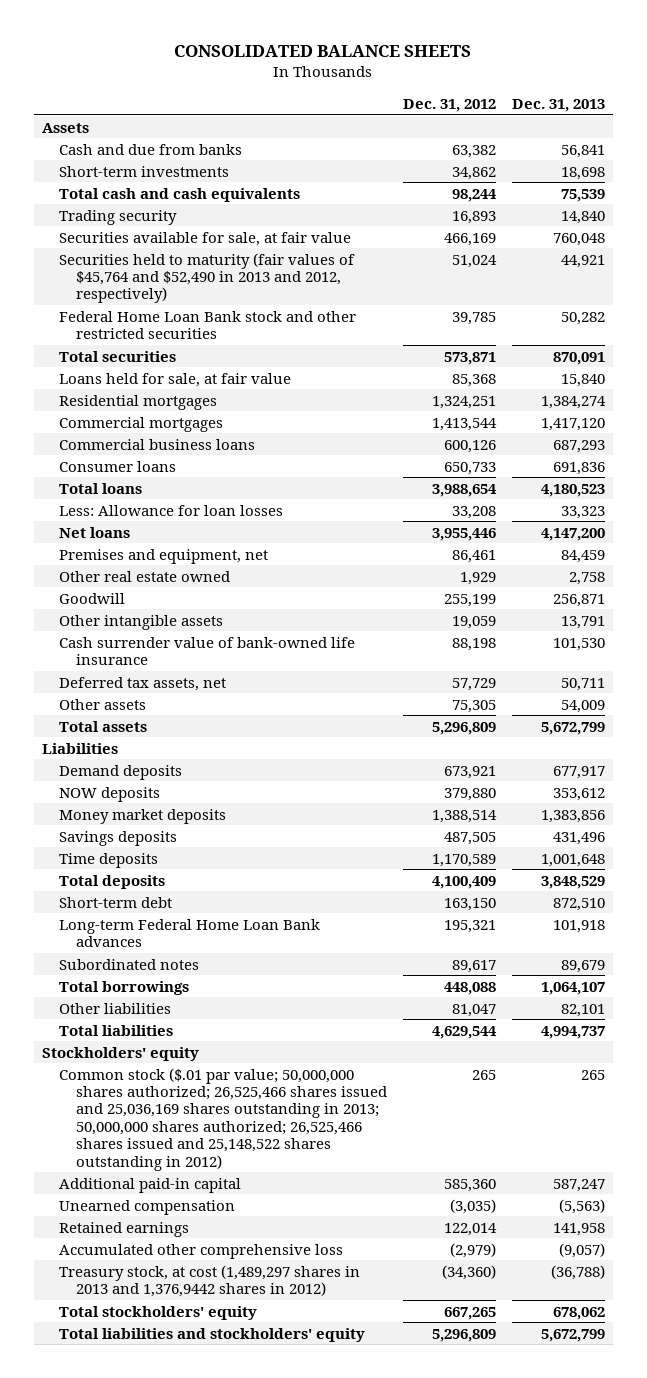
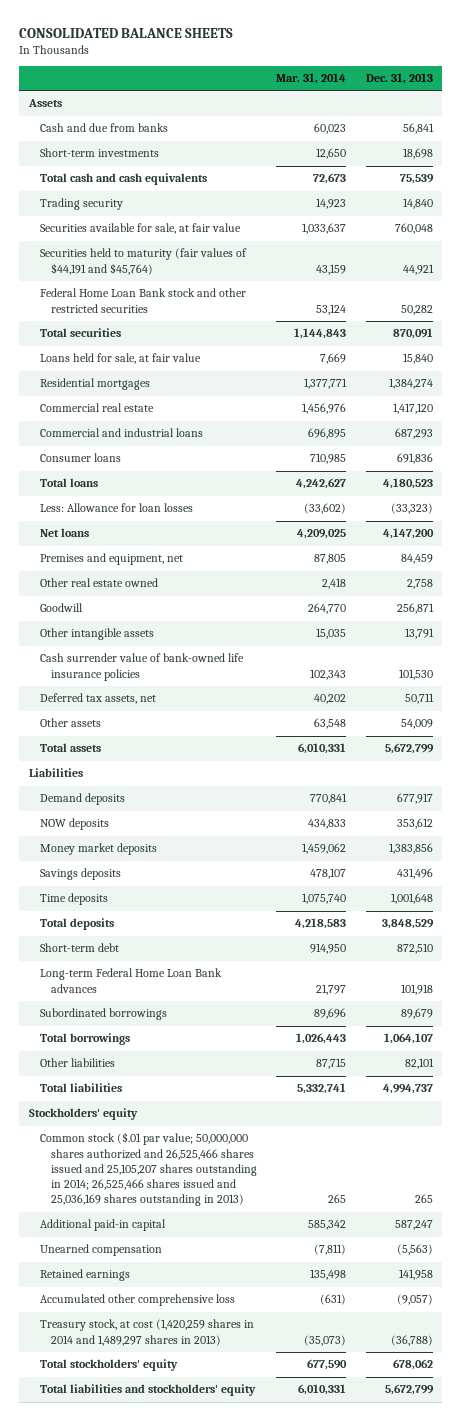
[403,98,497,112] Dec. 31, 2012 -> none
none -> [276,73,347,85] Mar. 31, 2014
[59,252,356,304] Securities held to maturity (fair values of $45,764 and $52,490 in 2013 and 2012, respectively) -> [39,248,247,275] Securities held to maturity (fair values of $44,191 and $45,764)
[59,416,224,432] Commercial mortgages -> [39,403,154,413] Commercial real estate
[59,438,256,450] Commercial business loans -> [39,428,203,438] Commercial and industrial loans
[561,505,606,519] 33,323 -> [390,503,433,515] (33,323)
[59,636,356,665] Cash surrender value of bank-owned life insurance -> [39,653,244,681] Cash surrender value of bank-owned life insurance policies
[59,958,200,970] Subordinated notes -> [39,1008,167,1021] Subordinated borrowings
[59,1067,388,1171] Common stock ($.01 par value; 50,000,000 shares authorized; 26,525,466 shares issued and 25,036,169 shares outstanding in 2013; 50,000,000 shares authorized; 26,525,466 shares issued and 25,148,522 shares outstanding in 2012) -> [39,1132,258,1207] Common stock ($.01 par value; 50,000,000 shares authorized and 26,525,466 shares issued and 25,105,207 shares outstanding in 2014; 26,525,466 shares issued and 25,036,169 shares outstanding in 2013)
[59,1264,361,1297] Treasury stock, at cost (1,489,297 shares in 2013 and 1,376,9442 shares in 2012) -> [39,1319,254,1346] Treasury stock, at cost (1,420,259 shares in 2014 and 1,489,297 shares in 2013)

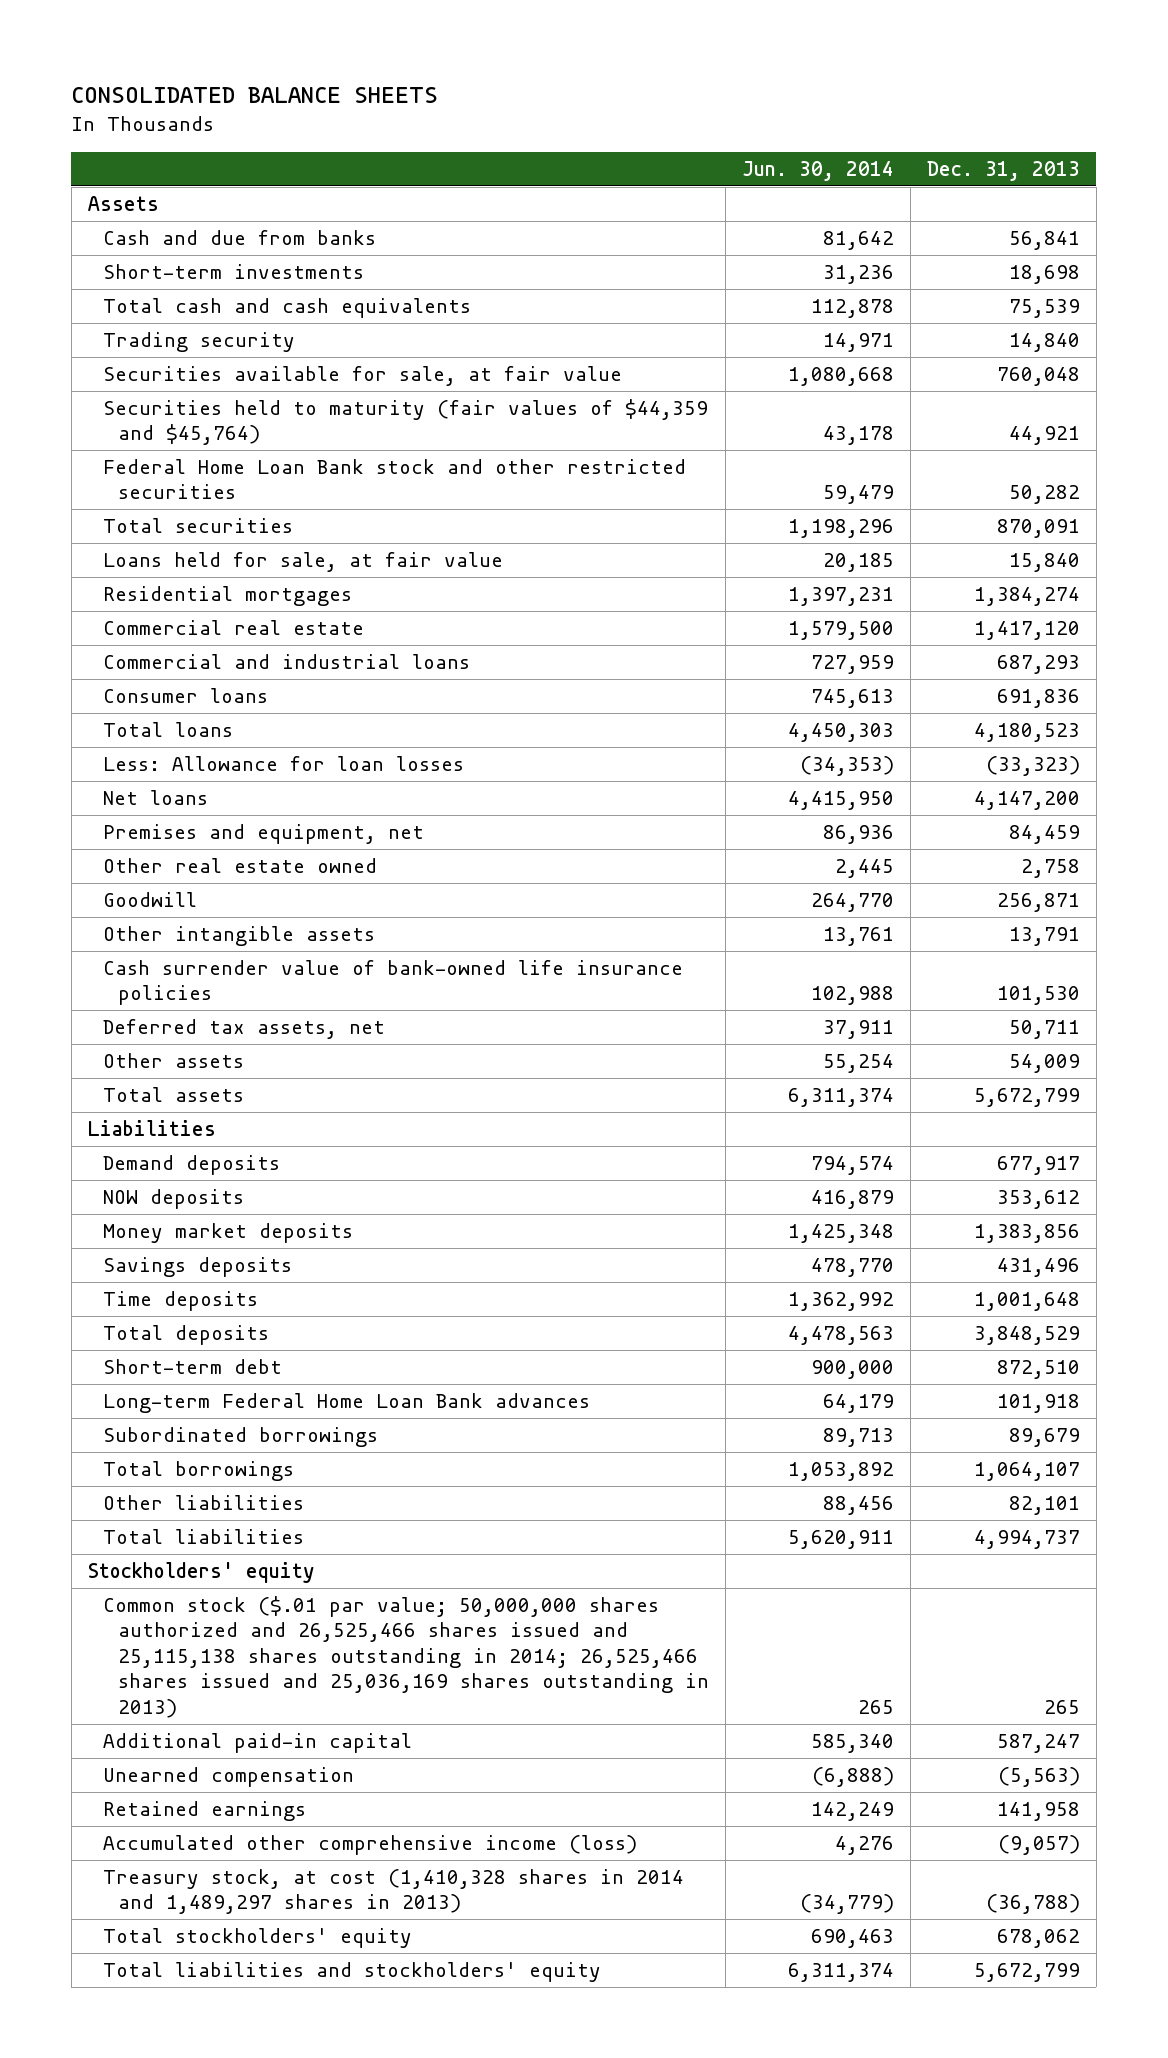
[276,73,347,85] Mar. 31, 2014 -> none
none -> [741,160,894,181] Jun. 30, 2014
[39,248,247,275] Securities held to maturity (fair values of $44,191 and $45,764) -> [102,399,708,446] Securities held to maturity (fair values of $44,359 and $45,764)
[39,1132,258,1207] Common stock ($.01 par value; 50,000,000 shares authorized and 26,525,466 shares issued and 25,105,207 shares outstanding in 2014; 26,525,466 shares issued and 25,036,169 shares outstanding in 2013) -> [102,1596,709,1718] Common stock ($.01 par value; 50,000,000 shares authorized and 26,525,466 shares issued and 25,115,138 shares outstanding in 2014; 26,525,466 shares issued and 25,036,169 shares outstanding in 2013)
[39,1294,235,1307] Accumulated other comprehensive loss -> [102,1835,637,1856] Accumulated other comprehensive income (loss)
[39,1319,254,1346] Treasury stock, at cost (1,420,259 shares in 2014 and 1,489,297 shares in 2013) -> [102,1869,684,1915] Treasury stock, at cost (1,410,328 shares in 2014 and 1,489,297 shares in 2013)

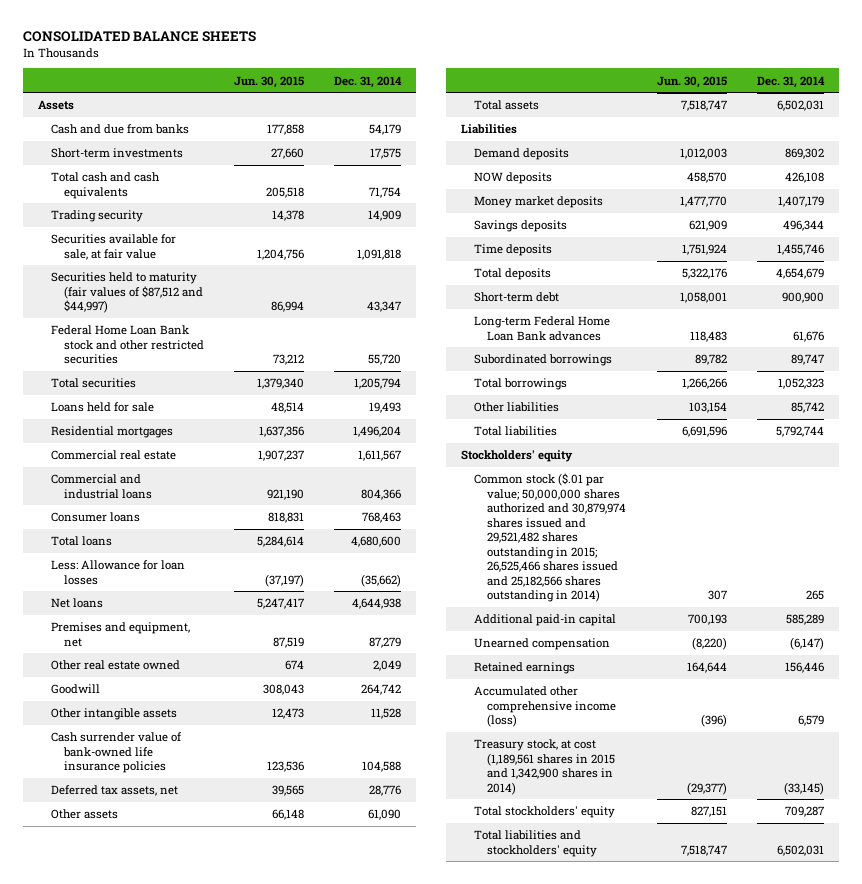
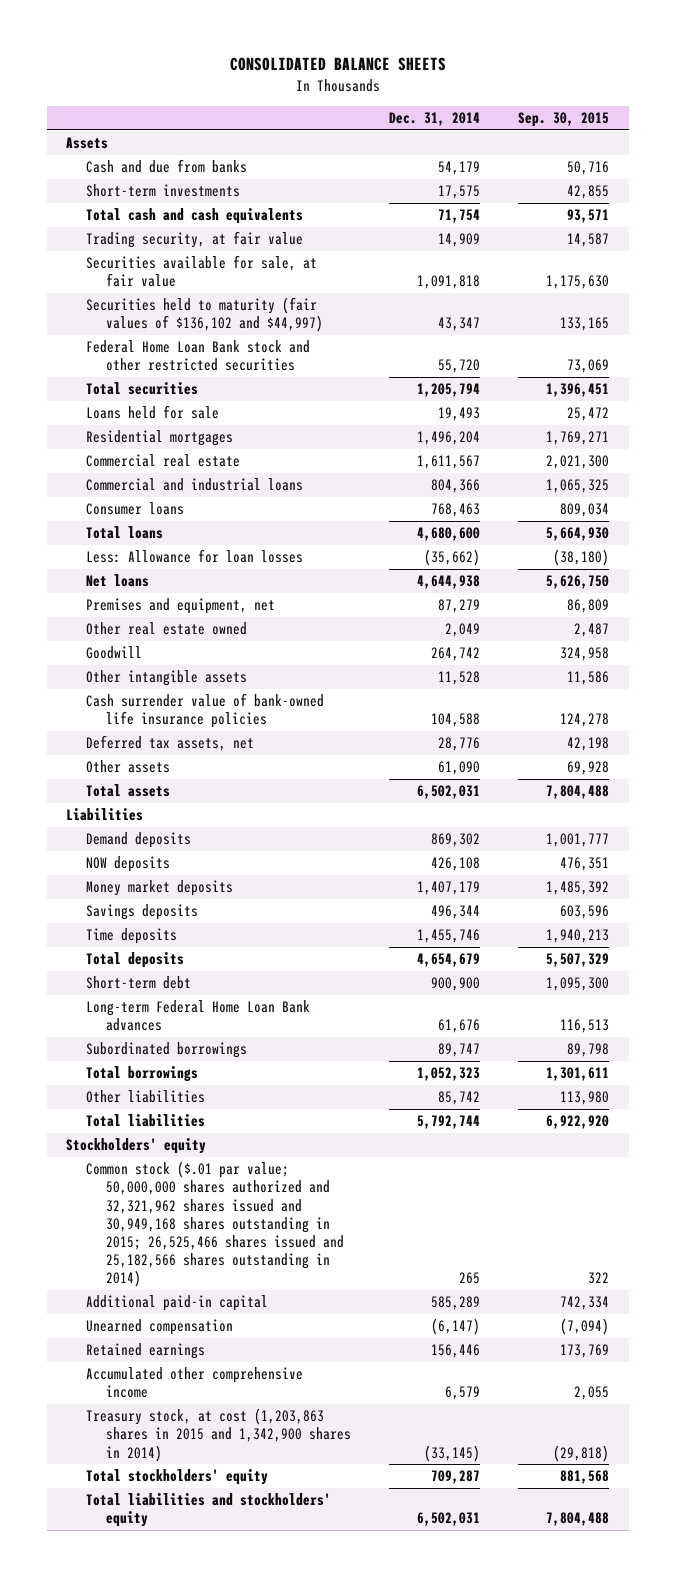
[234,75,305,88] Jun. 30, 2015 -> none
none -> [518,111,610,127] Sep. 30, 2015
[51,210,144,223] Trading security -> [85,231,303,249] Trading security, at fair value
[51,272,204,314] Securities held to maturity (fair values of $87,512 and $44,997) -> [85,297,323,333] Securities held to maturity (fair values of $136,102 and $44,997)
[474,473,627,603] Common stock ($.01 par value; 50,000,000 shares authorized and 30,879,974 shares issued and 29,521,482 shares outstanding in 2015; 26,525,466 shares issued and 25,182,566 shares outstanding in 2014) -> [85,1161,344,1288] Common stock ($.01 par value; 50,000,000 shares authorized and 32,321,962 shares issued and 30,949,168 shares outstanding in 2015; 26,525,466 shares issued and 25,182,566 shares outstanding in 2014)
[474,686,617,728] Accumulated other comprehensive income (loss) -> [85,1367,303,1399] Accumulated other comprehensive income
[474,739,616,795] Treasury stock, at cost (1,189,561 shares in 2015 and 1,342,900 shares in 2014) -> [85,1408,351,1462] Treasury stock, at cost (1,203,863 shares in 2015 and 1,342,900 shares in 2014)

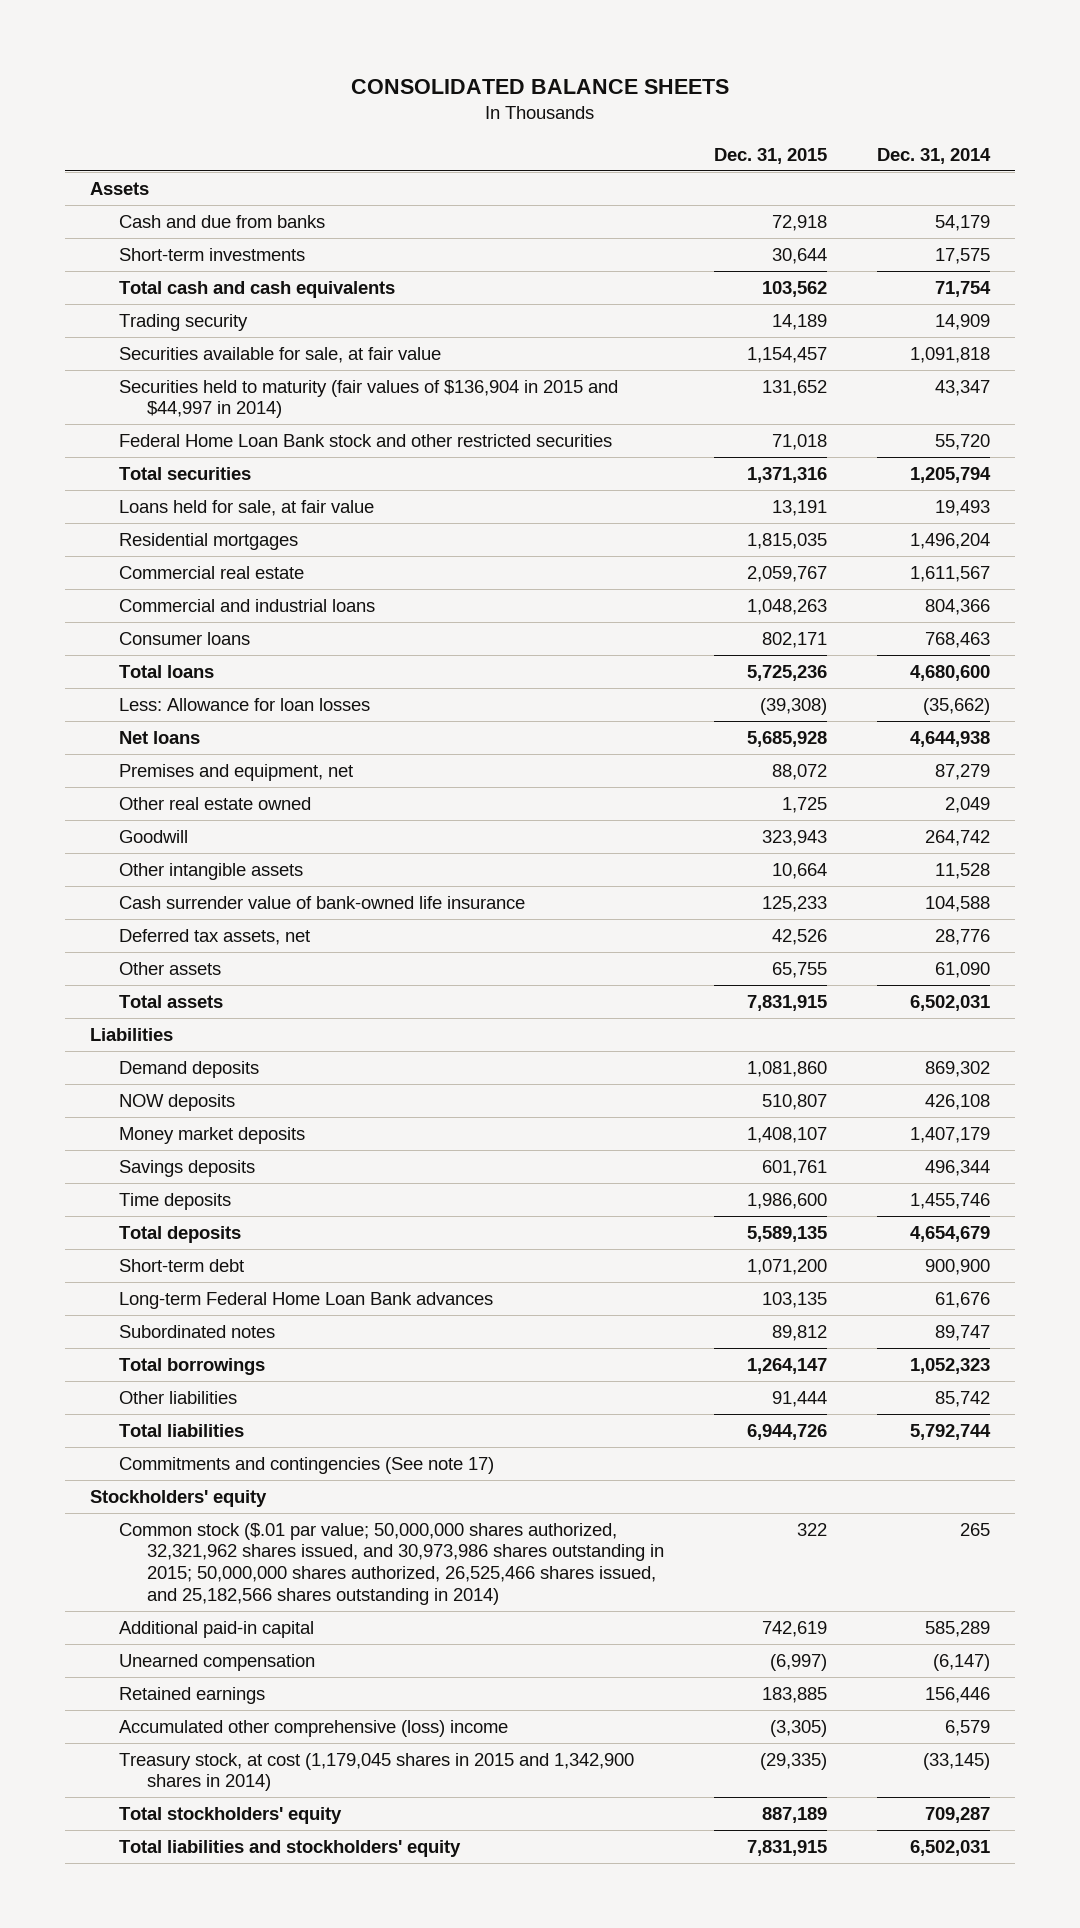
[518,111,610,127] Sep. 30, 2015 -> none
none -> [714,147,828,164] Dec. 31, 2015
[85,231,303,249] Trading security, at fair value -> [118,313,248,331] Trading security
[85,297,323,333] Securities held to maturity (fair values of $136,102 and $44,997) -> [118,379,618,419] Securities held to maturity (fair values of $136,904 in 2015 and $44,997 in 2014)
[85,405,219,420] Loans held for sale -> [118,499,374,516] Loans held for sale, at fair value
[85,693,324,729] Cash surrender value of bank-owned life insurance policies -> [118,895,525,909] Cash surrender value of bank-owned life insurance
[85,1042,247,1059] Subordinated borrowings -> [118,1324,275,1338] Subordinated notes
none -> [118,1456,494,1474] Commitments and contingencies (See note 17)
[85,1161,344,1288] Common stock ($.01 par value; 50,000,000 shares authorized and 32,321,962 shares issued and 30,949,168 shares outstanding in 2015; 26,525,466 shares issued and 25,182,566 shares outstanding in 2014) -> [118,1522,665,1606] Common stock ($.01 par value; 50,000,000 shares authorized, 32,321,962 shares issued, and 30,973,986 shares outstanding in 2015; 50,000,000 shares authorized, 26,525,466 shares issued, and 25,182,566 shares outstanding in 2014)
[85,1367,303,1399] Accumulated other comprehensive income -> [118,1719,508,1737] Accumulated other comprehensive (loss) income
[85,1408,351,1462] Treasury stock, at cost (1,203,863 shares in 2015 and 1,342,900 shares in 2014) -> [118,1752,634,1792] Treasury stock, at cost (1,179,045 shares in 2015 and 1,342,900 shares in 2014)

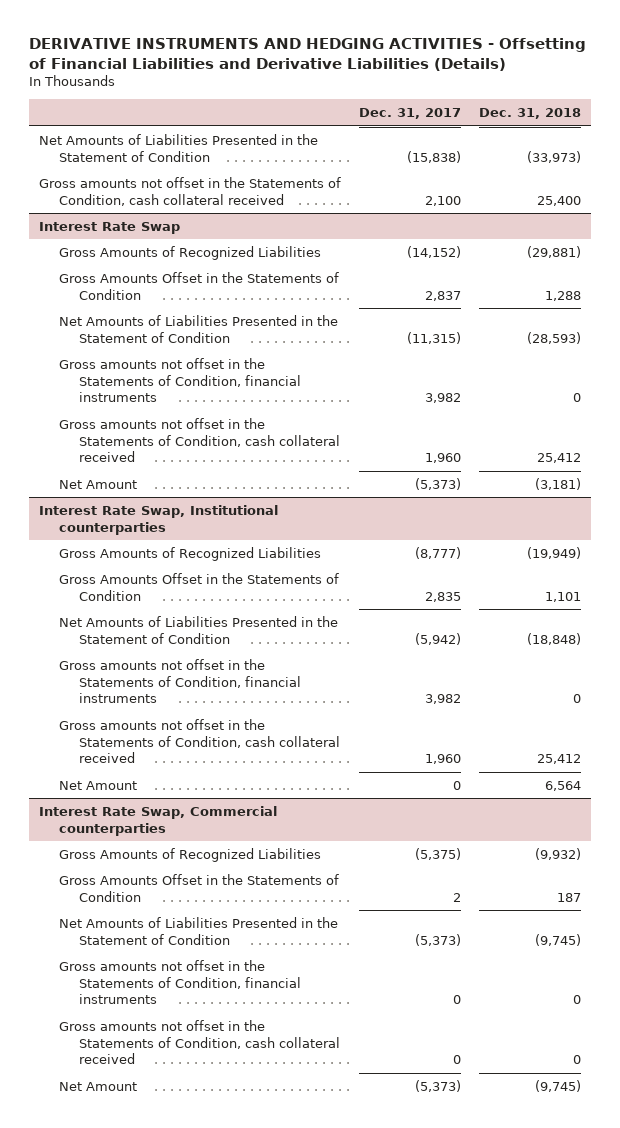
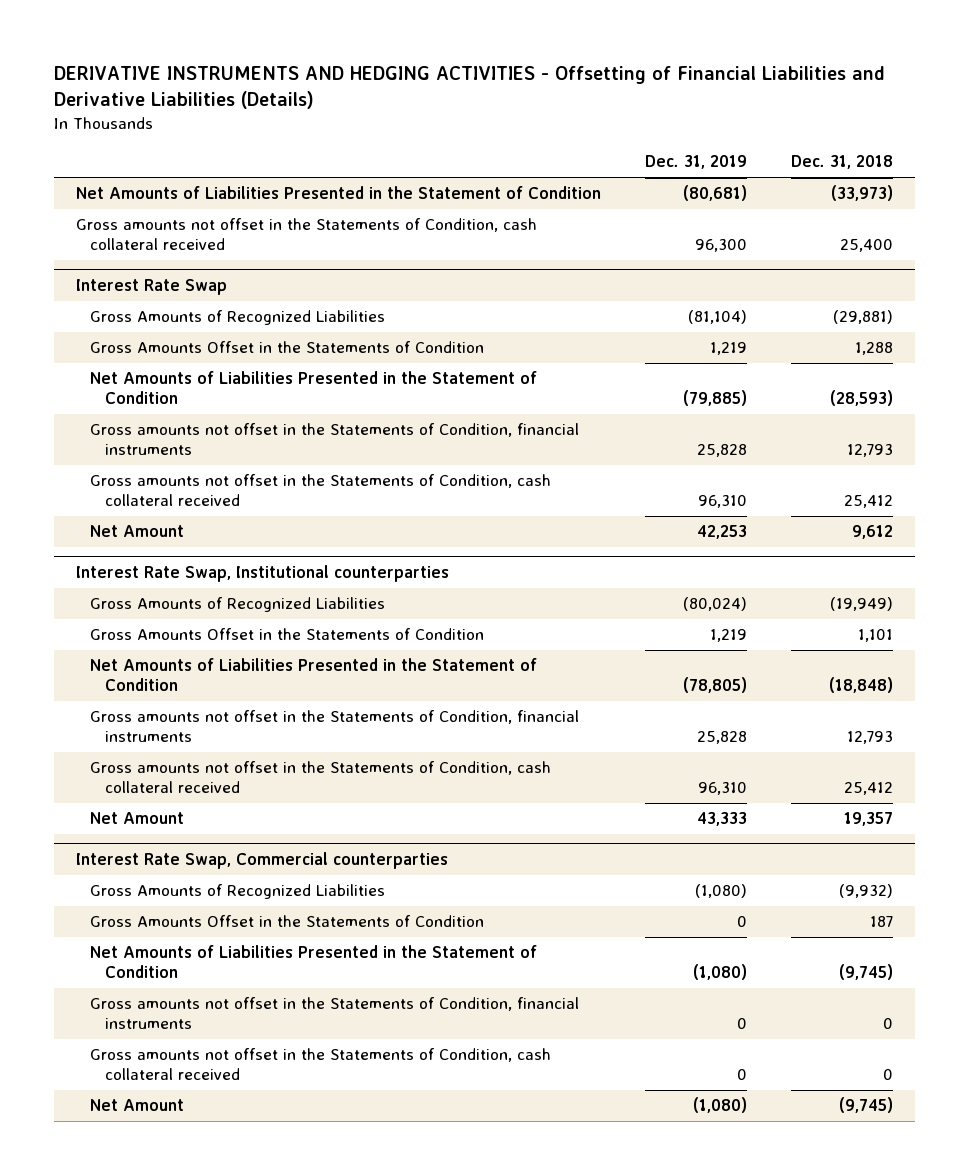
[358,108,461,120] Dec. 31, 2017 -> none
none -> [644,155,747,170] Dec. 31, 2019
[573,393,582,403] 0 -> [846,444,893,458] 12,793
[535,477,582,490] (3,181) -> [851,525,893,540] 9,612
[573,694,582,704] 0 -> [846,731,893,745] 12,793
[545,780,582,791] 6,564 -> [843,812,893,827] 19,357

